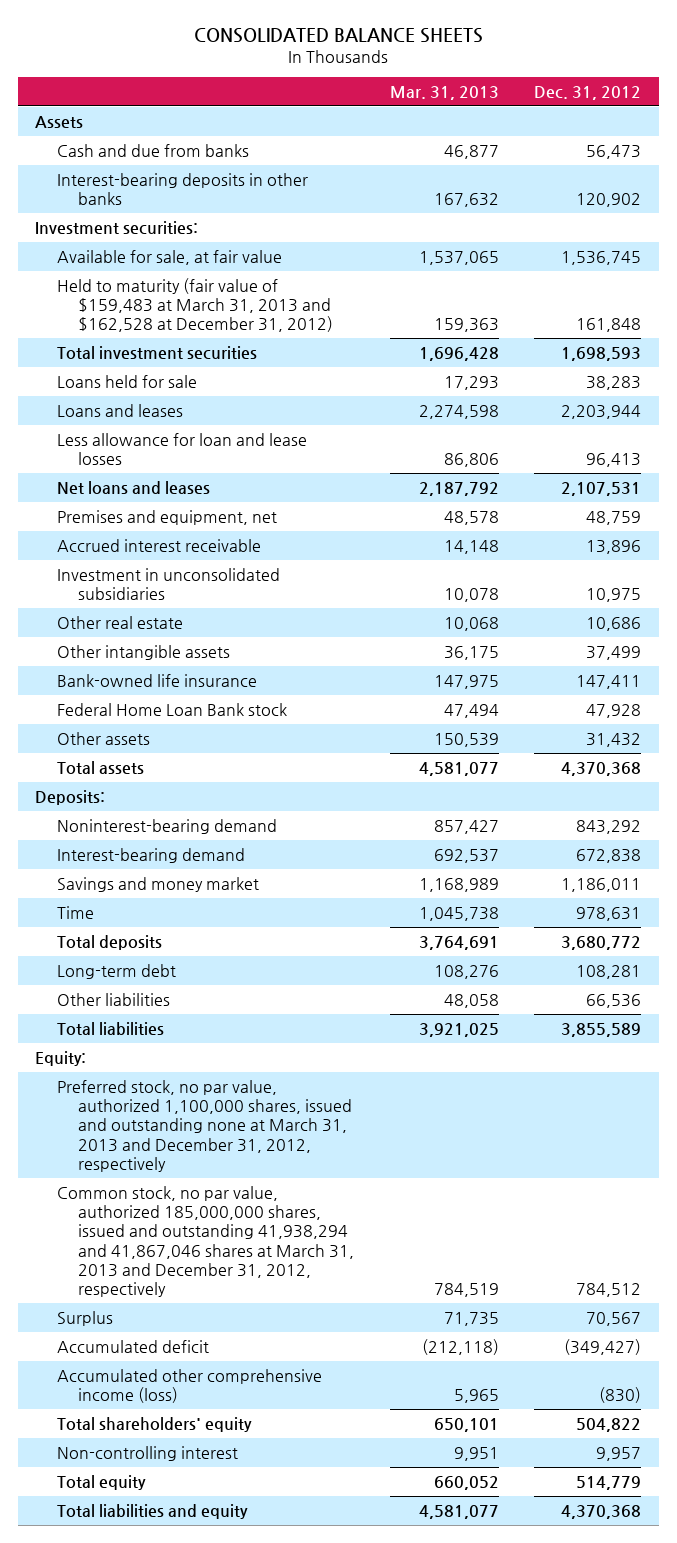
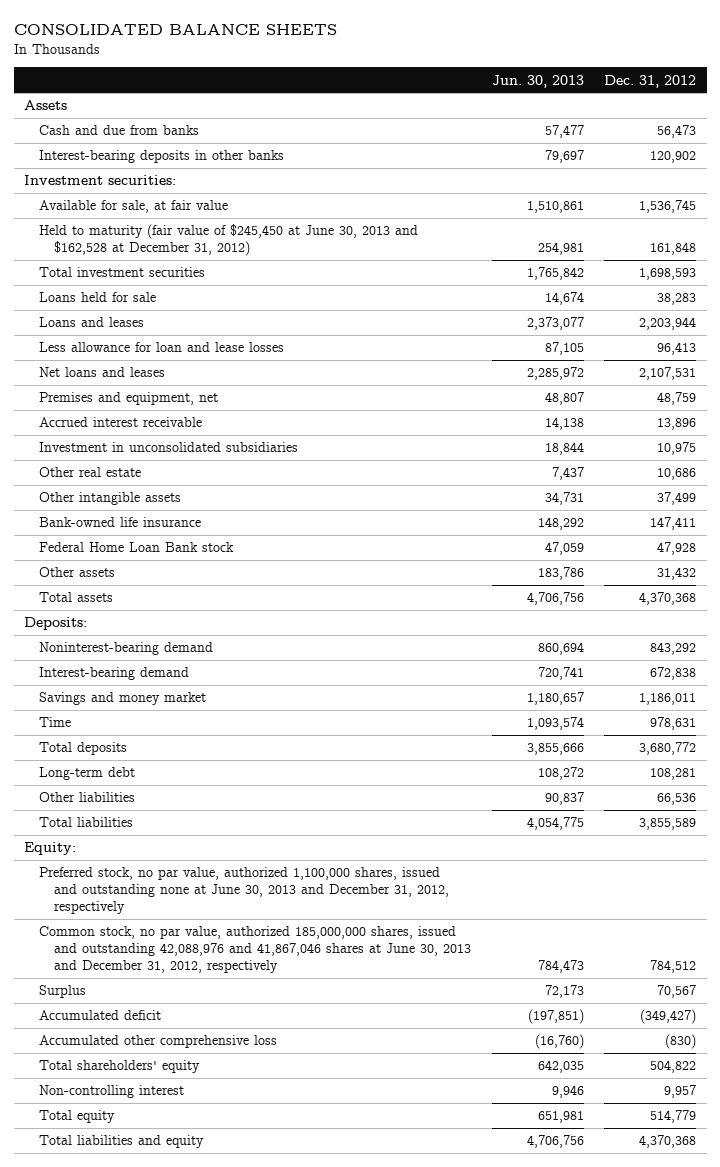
[389,85,499,100] Mar. 31, 2013 -> none
none -> [491,74,584,88] Jun. 30, 2013
[56,277,333,333] Held to maturity (fair value of $159,483 at March 31, 2013 and $162,528 at December 31, 2012) -> [39,224,419,257] Held to maturity (fair value of $245,450 at June 30, 2013 and $162,528 at December 31, 2012)
[56,1079,352,1172] Preferred stock, no par value, authorized 1,100,000 shares, issued and outstanding none at March 31, 2013 and December 31, 2012, respectively -> [39,867,450,915] Preferred stock, no par value, authorized 1,100,000 shares, issued and outstanding none at June 30, 2013 and December 31, 2012, respectively
[56,1185,354,1298] Common stock, no par value, authorized 185,000,000 shares, issued and outstanding 41,938,294 and 41,867,046 shares at March 31, 2013 and December 31, 2012, respectively -> [39,926,472,974] Common stock, no par value, authorized 185,000,000 shares, issued and outstanding 42,088,976 and 41,867,046 shares at June 30, 2013 and December 31, 2012, respectively
[56,1368,322,1404] Accumulated other comprehensive income (loss) -> [39,1035,278,1049] Accumulated other comprehensive loss

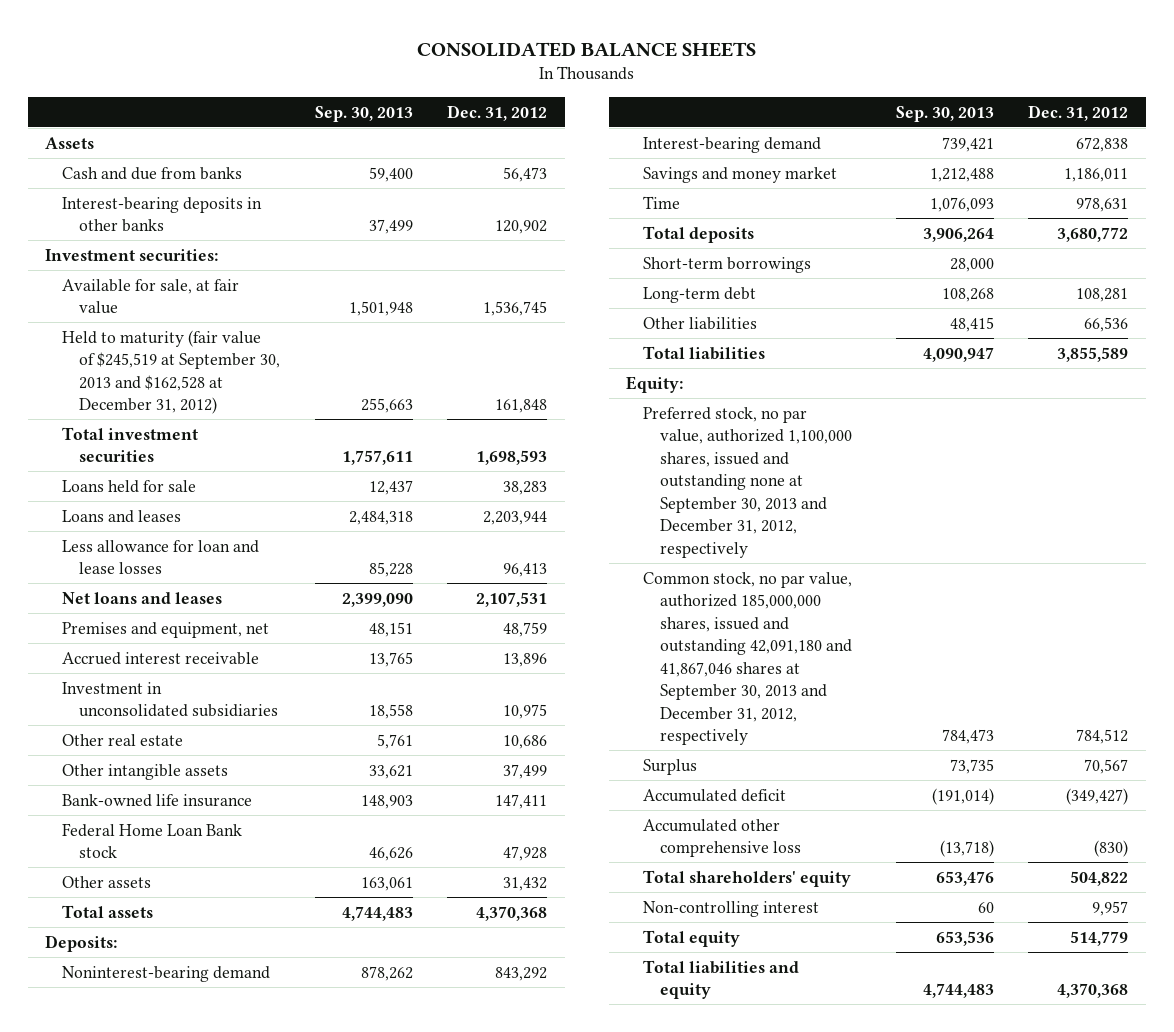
[491,74,584,88] Jun. 30, 2013 -> none
none -> [314,105,413,122] Sep. 30, 2013
[39,224,419,257] Held to maturity (fair value of $245,450 at June 30, 2013 and $162,528 at December 31, 2012) -> [62,329,280,415] Held to maturity (fair value of $245,519 at September 30, 2013 and $162,528 at December 31, 2012)
none -> [643,256,812,273] Short-term borrowings
[39,867,450,915] Preferred stock, no par value, authorized 1,100,000 shares, issued and outstanding none at June 30, 2013 and December 31, 2012, respectively -> [643,406,852,558] Preferred stock, no par value, authorized 1,100,000 shares, issued and outstanding none at September 30, 2013 and December 31, 2012, respectively
[39,926,472,974] Common stock, no par value, authorized 185,000,000 shares, issued and outstanding 42,088,976 and 41,867,046 shares at June 30, 2013 and December 31, 2012, respectively -> [643,571,853,746] Common stock, no par value, authorized 185,000,000 shares, issued and outstanding 42,091,180 and 41,867,046 shares at September 30, 2013 and December 31, 2012, respectively

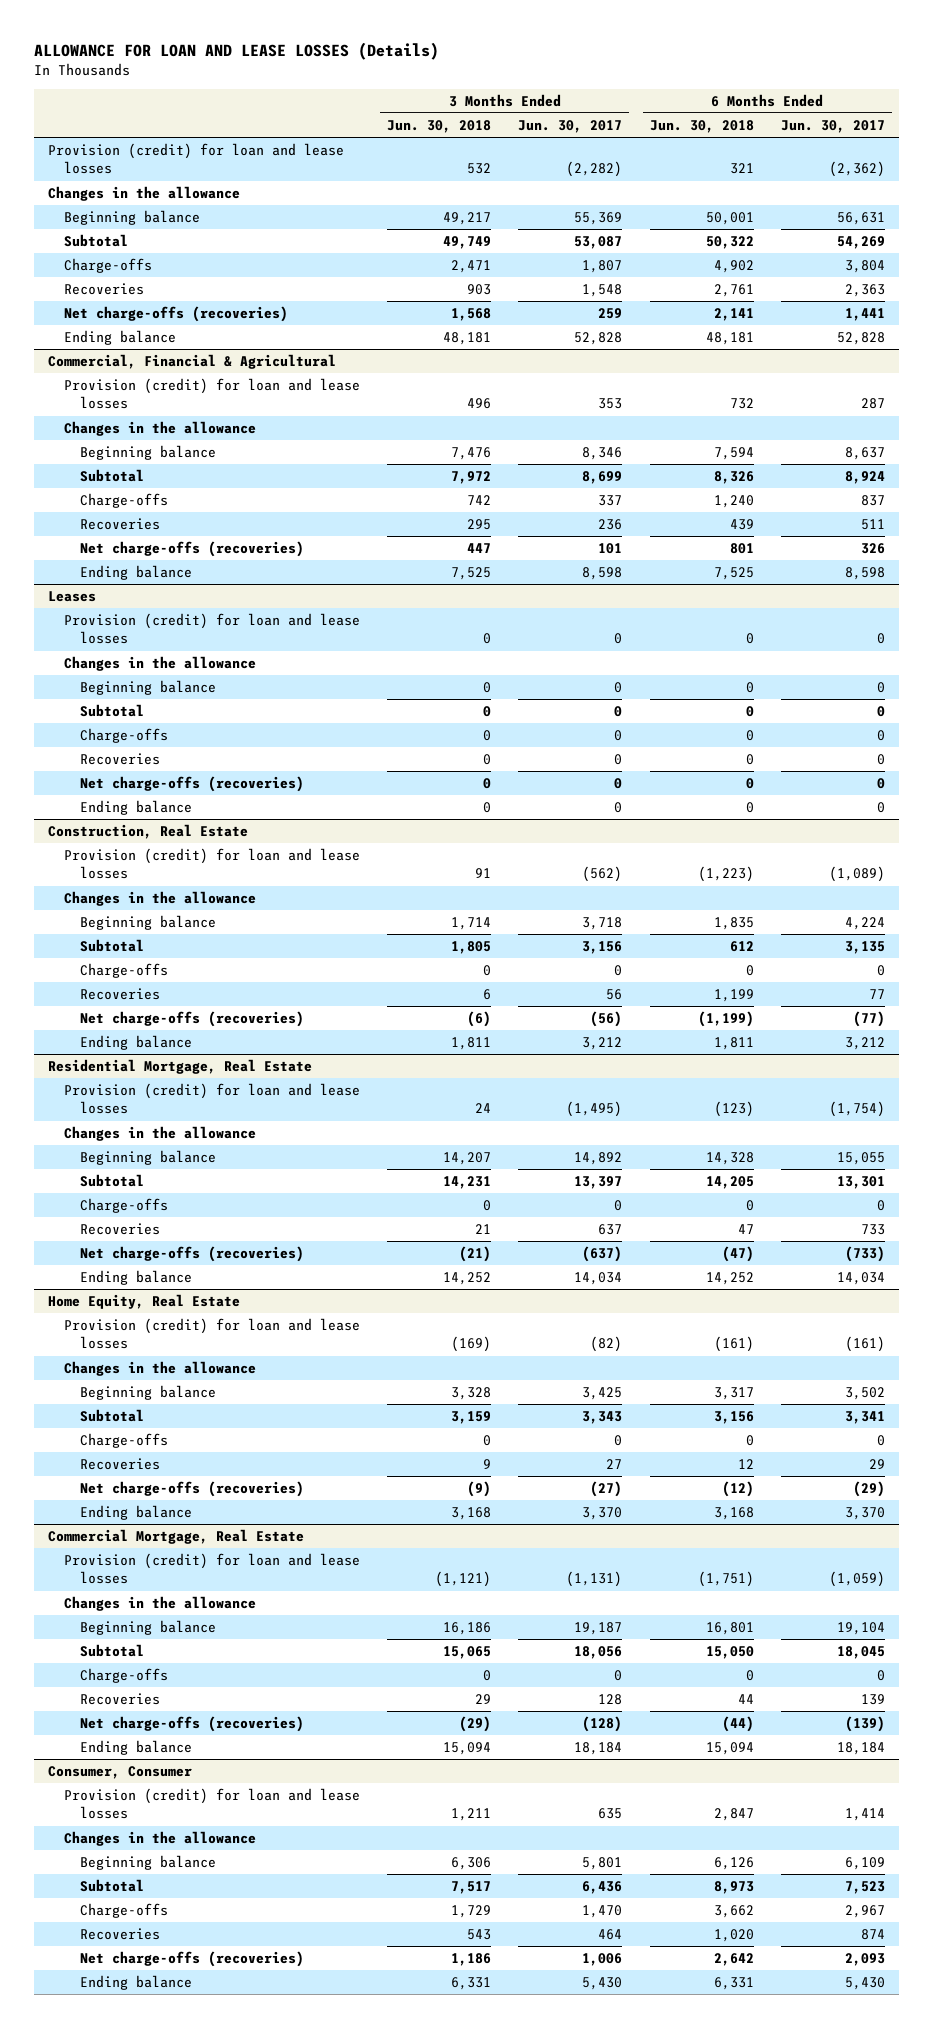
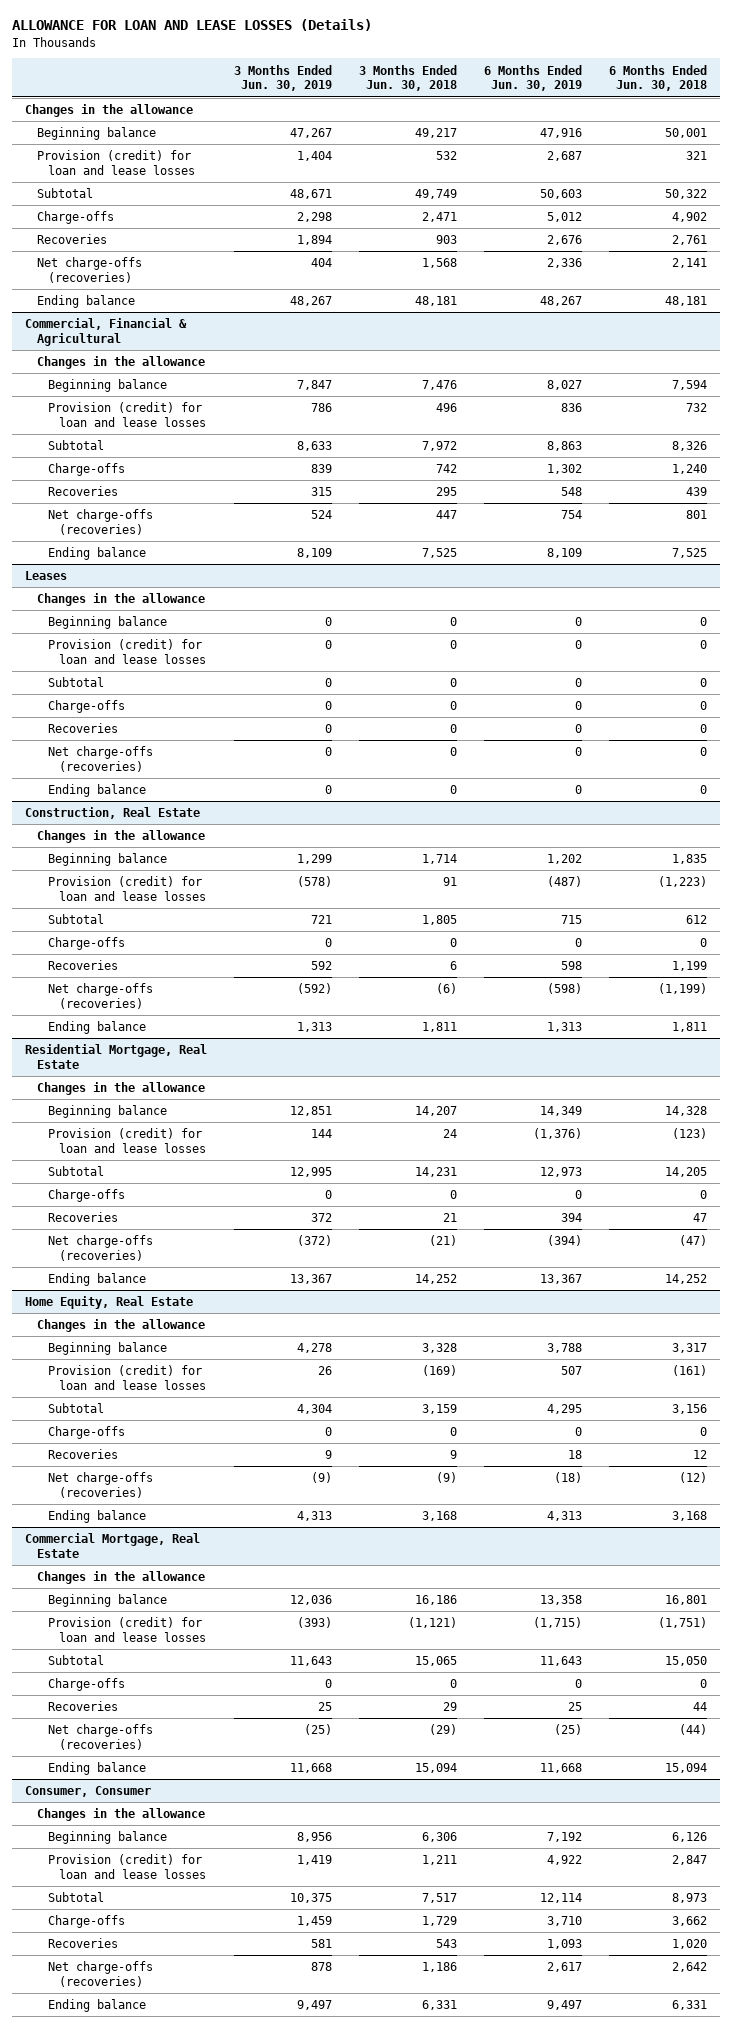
[518,119,623,133] Jun. 30, 2017 -> none
[781,119,886,133] Jun. 30, 2017 -> none
none -> [234,64,333,92] 3 Months Ended Jun. 30, 2019
none -> [484,64,583,92] 6 Months Ended Jun. 30, 2019
[47,143,344,175] Provision (credit) for loan and lease losses -> [36,150,195,175] Provision (credit) for loan and lease losses
[63,378,360,410] Provision (credit) for loan and lease losses -> [47,402,207,427] Provision (credit) for loan and lease losses
[63,613,360,645] Provision (credit) for loan and lease losses -> [47,639,207,664] Provision (credit) for loan and lease losses
[63,848,360,880] Provision (credit) for loan and lease losses -> [47,876,207,901] Provision (credit) for loan and lease losses
[63,1083,360,1115] Provision (credit) for loan and lease losses -> [47,1128,207,1153] Provision (credit) for loan and lease losses
[63,1318,360,1350] Provision (credit) for loan and lease losses -> [47,1365,207,1390] Provision (credit) for loan and lease losses
[63,1553,360,1585] Provision (credit) for loan and lease losses -> [47,1617,207,1642] Provision (credit) for loan and lease losses
[63,1788,360,1820] Provision (credit) for loan and lease losses -> [47,1854,207,1879] Provision (credit) for loan and lease losses

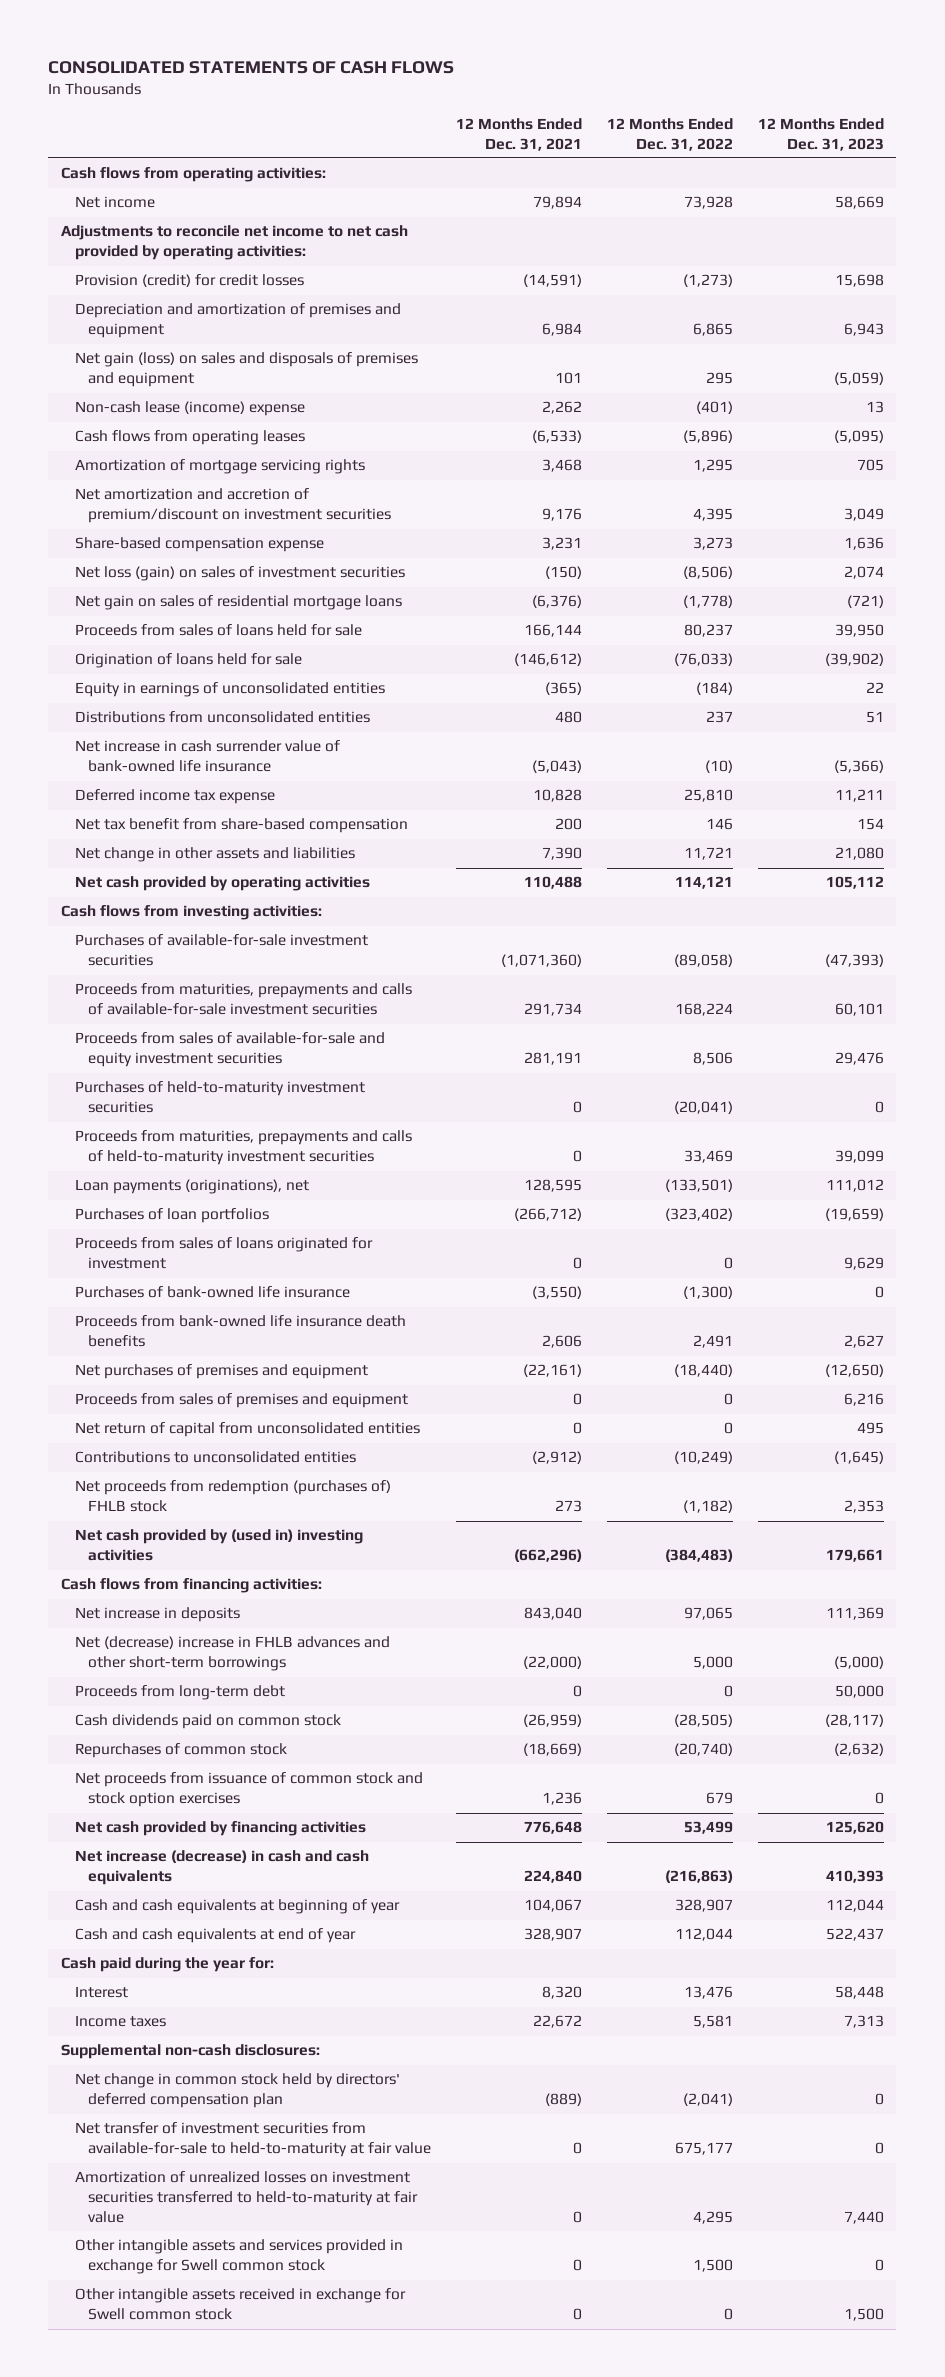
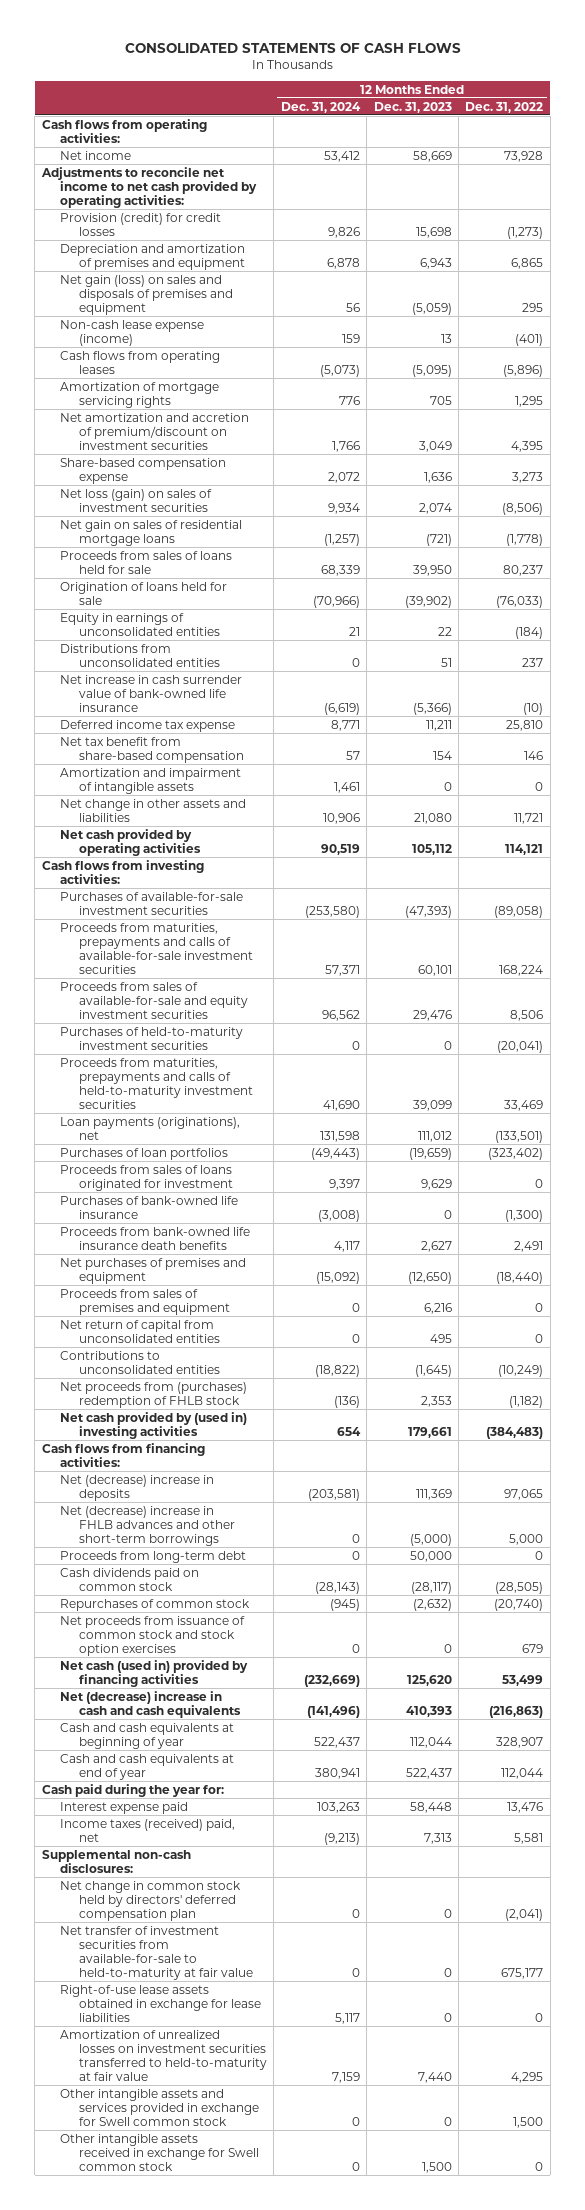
[456,117,583,151] 12 Months Ended Dec. 31, 2021 -> none
none -> [280,101,361,113] Dec. 31, 2024
[74,401,305,417] Non-cash lease (income) expense -> [60,319,205,346] Non-cash lease expense (income)
none -> [60,767,242,794] Amortization and impairment of intangible assets
[74,1480,391,1513] Net proceeds from redemption (purchases of) FHLB stock -> [60,1381,248,1408] Net proceeds from (purchases) redemption of FHLB stock
[74,1607,240,1623] Net increase in deposits -> [60,1474,215,1501] Net (decrease) increase in deposits
[74,1821,366,1837] Net cash provided by financing activities -> [60,1659,249,1687] Net cash (used in) provided by financing activities
[74,1850,369,1886] Net increase (decrease) in cash and cash equivalents -> [60,1690,242,1718] Net (decrease) increase in cash and cash equivalents
[74,1986,128,1999] Interest -> [60,1801,189,1814] Interest expense paid
[74,2015,166,2028] Income taxes -> [60,1818,236,1842] Income taxes (received) paid, net
none -> [60,1984,262,2022] Right-of-use lease assets obtained in exchange for lease liabilities

